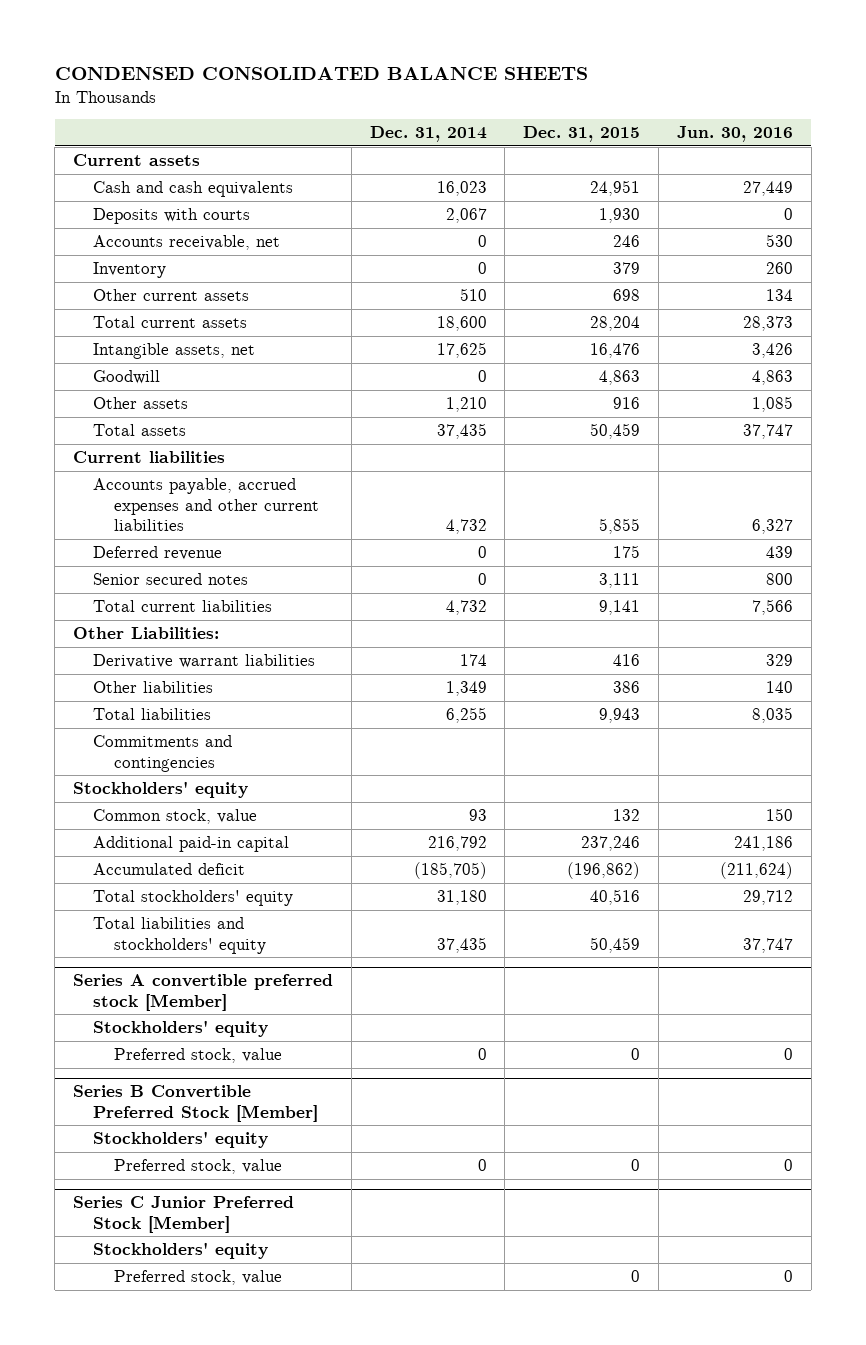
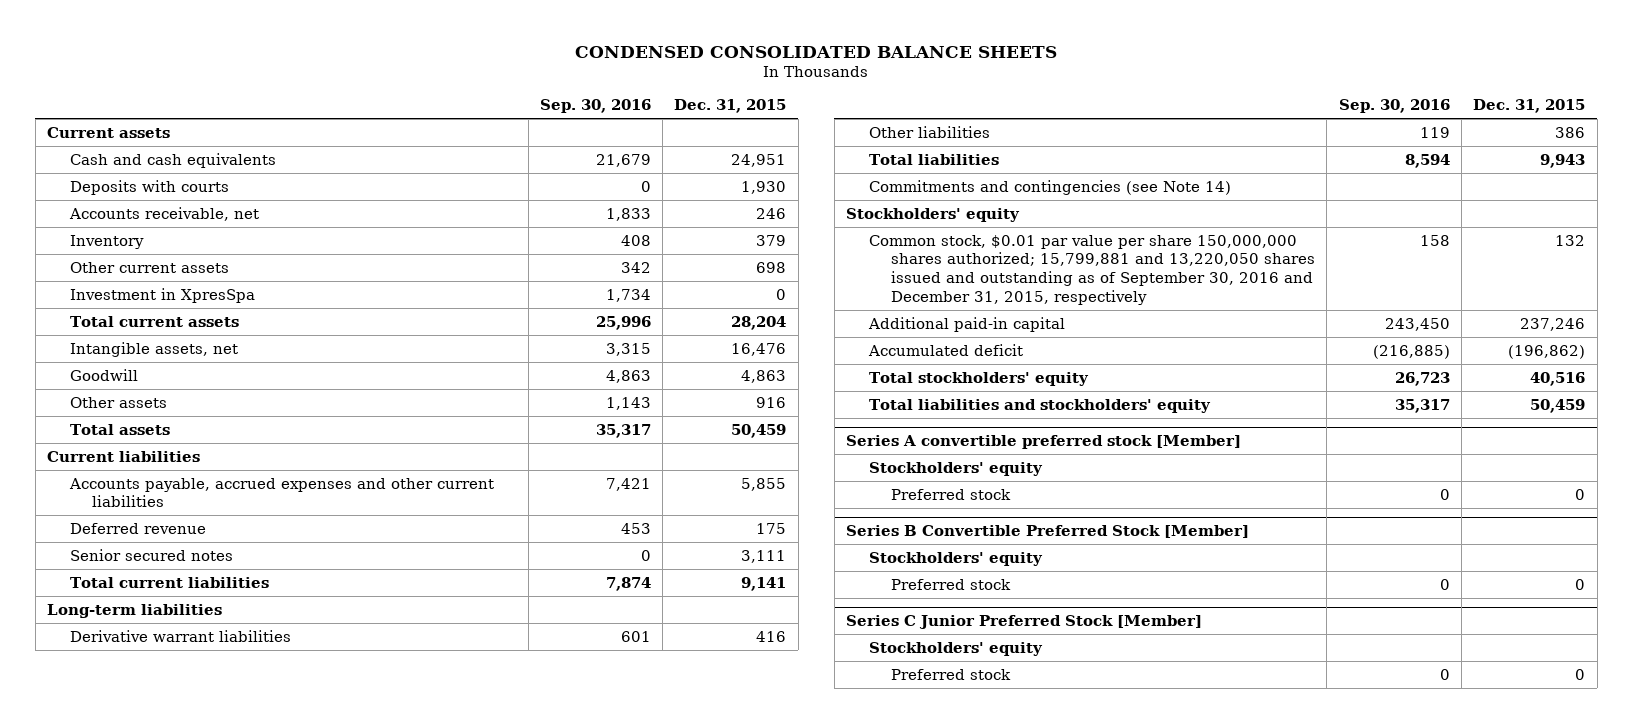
[369,126,487,143] Dec. 31, 2014 -> none
[676,126,793,143] Jun. 30, 2016 -> none
none -> [539,99,651,114] Sep. 30, 2016
none -> [69,287,255,303] Investment in XpresSpa
[72,626,219,639] Other Liabilities: -> [47,603,223,618] Long-term liabilities
[93,734,233,772] Commitments and contingencies -> [868,179,1231,195] Commitments and contingencies (see Note 14)
[93,808,258,824] Common stock, value -> [868,234,1316,305] Common stock, $0.01 par value per share 150,000,000 shares authorized; 15,799,881 and 13,220,050 shares issued and outstanding as of September 30, 2016 and December 31, 2015, respectively
[114,1047,283,1063] Preferred stock, value -> [891,488,1012,500] Preferred stock
[114,1158,283,1174] Preferred stock, value -> [891,578,1012,590] Preferred stock
[114,1269,283,1285] Preferred stock, value -> [891,668,1012,680] Preferred stock

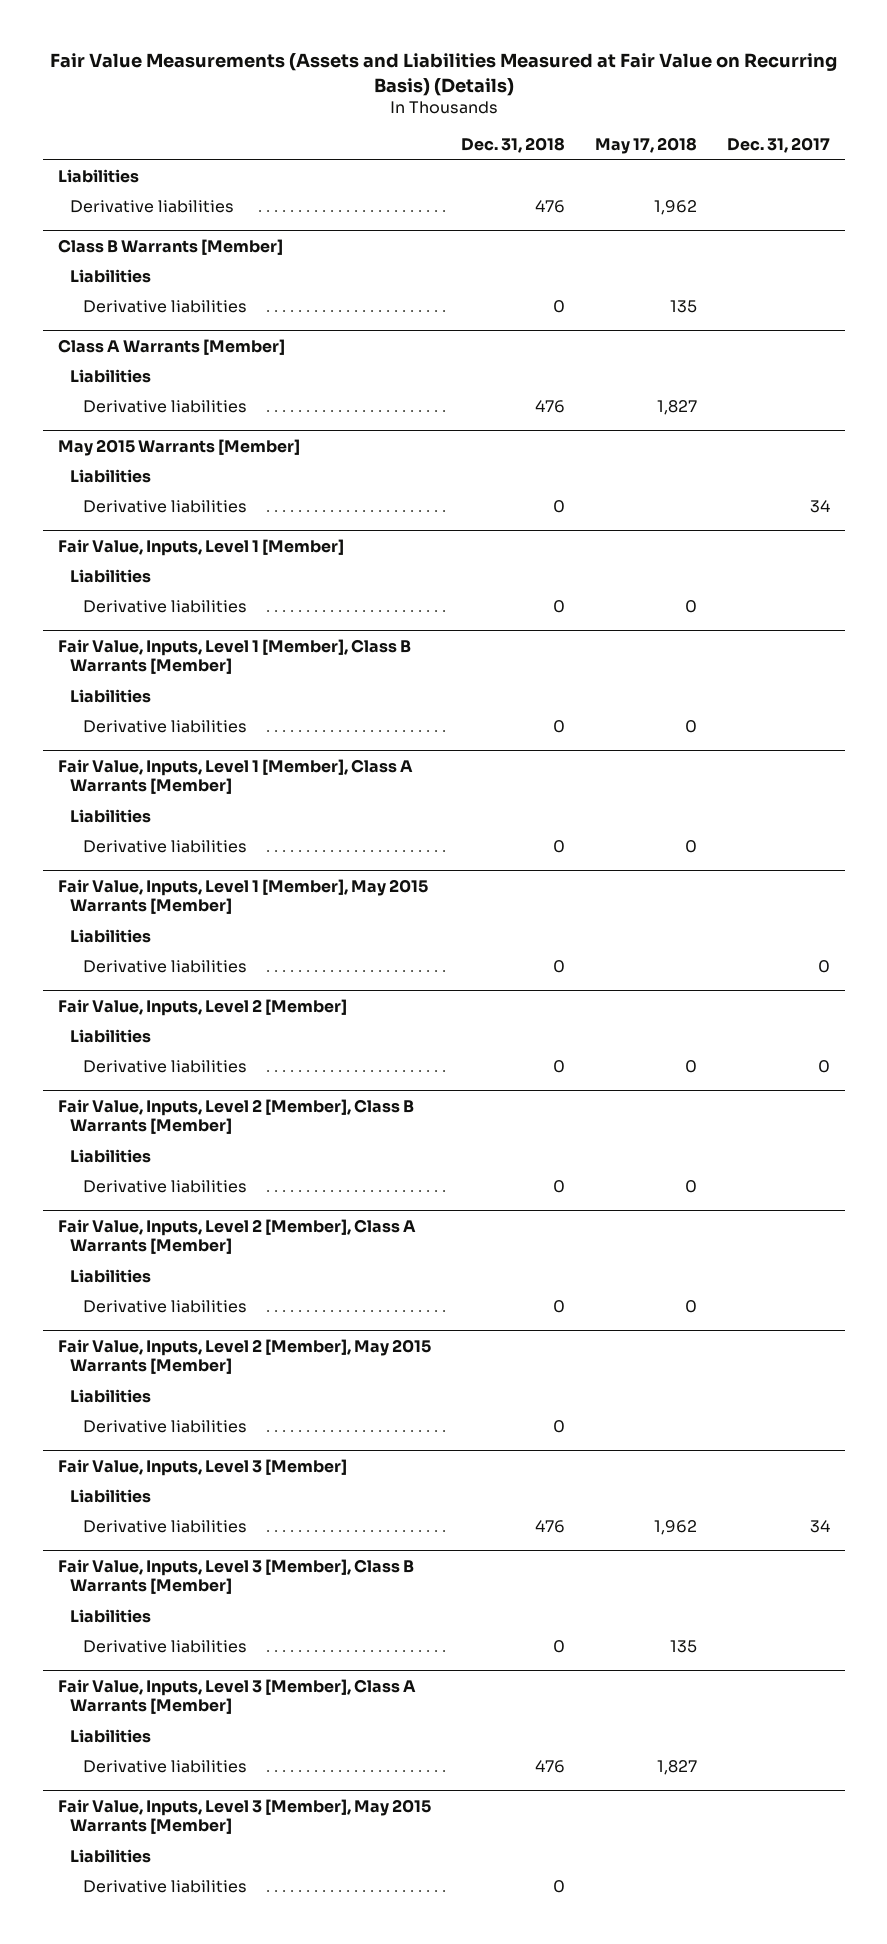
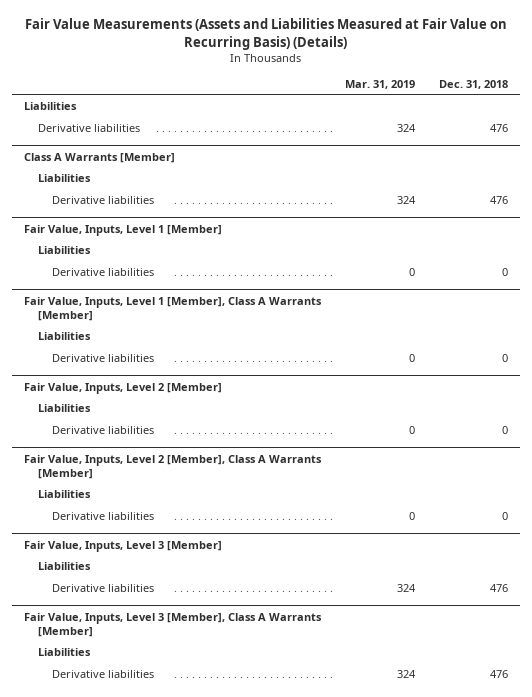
[594,137,697,155] May 17, 2018 -> none
[726,137,830,154] Dec. 31, 2017 -> none
none -> [344,79,415,89] Mar. 31, 2019
[57,238,283,255] Class B Warrants [Member] -> none
[70,268,152,283] Liabilities -> none
[82,299,247,313] Derivative liabilities -> none
[57,438,300,456] May 2015 Warrants [Member] -> none
[70,468,152,483] Liabilities -> none
[82,499,247,513] Derivative liabilities -> none
[57,638,411,675] Fair Value, Inputs, Level 1 [Member], Class B Warrants [Member] -> none
[70,688,152,703] Liabilities -> none
[82,719,247,733] Derivative liabilities -> none
[57,878,428,915] Fair Value, Inputs, Level 1 [Member], May 2015 Warrants [Member] -> none
[70,928,152,943] Liabilities -> none
[82,959,247,973] Derivative liabilities -> none
[57,1098,414,1135] Fair Value, Inputs, Level 2 [Member], Class B Warrants [Member] -> none
[70,1148,152,1163] Liabilities -> none
[82,1179,247,1193] Derivative liabilities -> none
[57,1338,431,1375] Fair Value, Inputs, Level 2 [Member], May 2015 Warrants [Member] -> none
[70,1388,152,1403] Liabilities -> none
[82,1419,247,1433] Derivative liabilities -> none
[57,1558,414,1595] Fair Value, Inputs, Level 3 [Member], Class B Warrants [Member] -> none
[70,1608,152,1623] Liabilities -> none
[82,1639,247,1653] Derivative liabilities -> none
[57,1798,431,1835] Fair Value, Inputs, Level 3 [Member], May 2015 Warrants [Member] -> none
[70,1848,152,1863] Liabilities -> none
[82,1879,247,1893] Derivative liabilities -> none

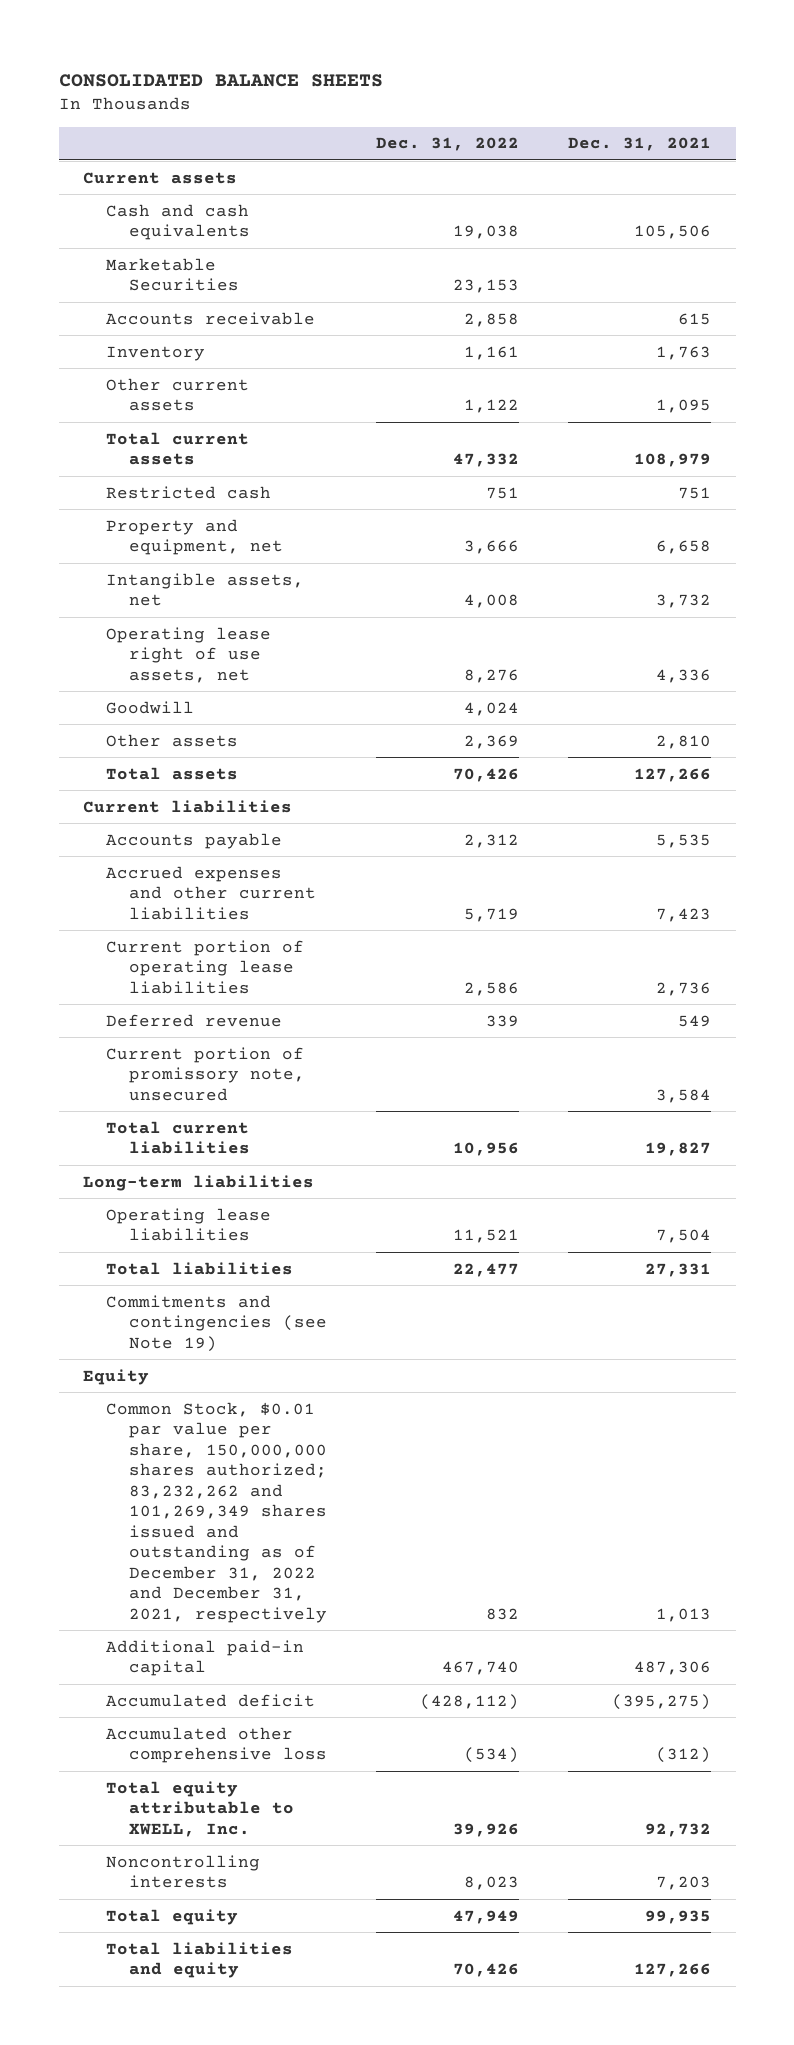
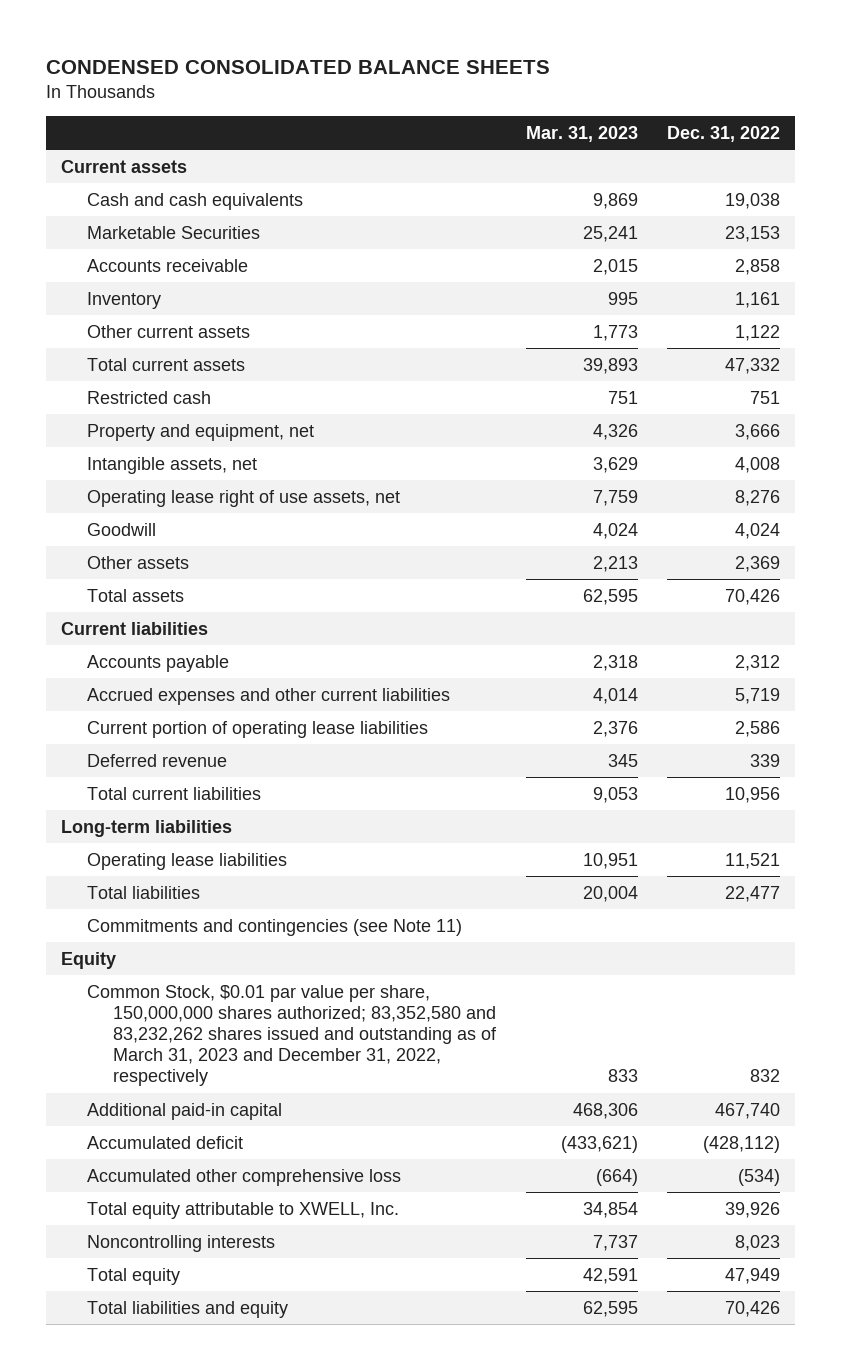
[58,73,383,87] CONSOLIDATED BALANCE SHEETS -> [45,59,550,74] CONDENSED CONSOLIDATED BALANCE SHEETS
[568,137,712,152] Dec. 31, 2021 -> none
none -> [525,125,638,142] Mar. 31, 2023
[106,1046,306,1101] Current portion of promissory note, unsecured -> none
[106,1294,328,1352] Commitments and contingencies (see Note 19) -> [87,918,463,936] Commitments and contingencies (see Note 11)
[106,1401,328,1623] Common Stock, $0.01 par value per share, 150,000,000 shares authorized; 83,232,262 and 101,269,349 shares issued and outstanding as of December 31, 2022 and December 31, 2021, respectively -> [87,984,498,1087] Common Stock, $0.01 par value per share, 150,000,000 shares authorized; 83,352,580 and 83,232,262 shares issued and outstanding as of March 31, 2023 and December 31, 2022, respectively

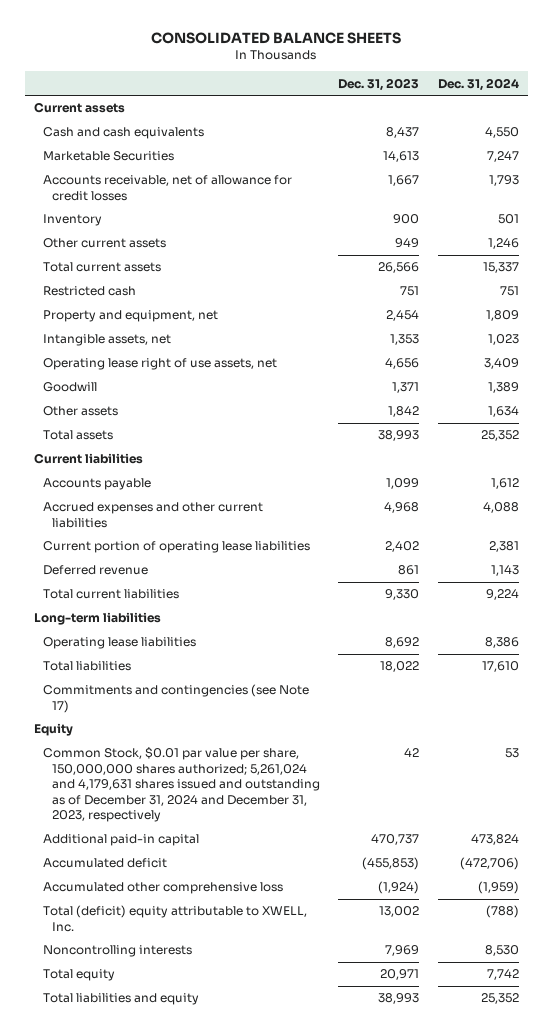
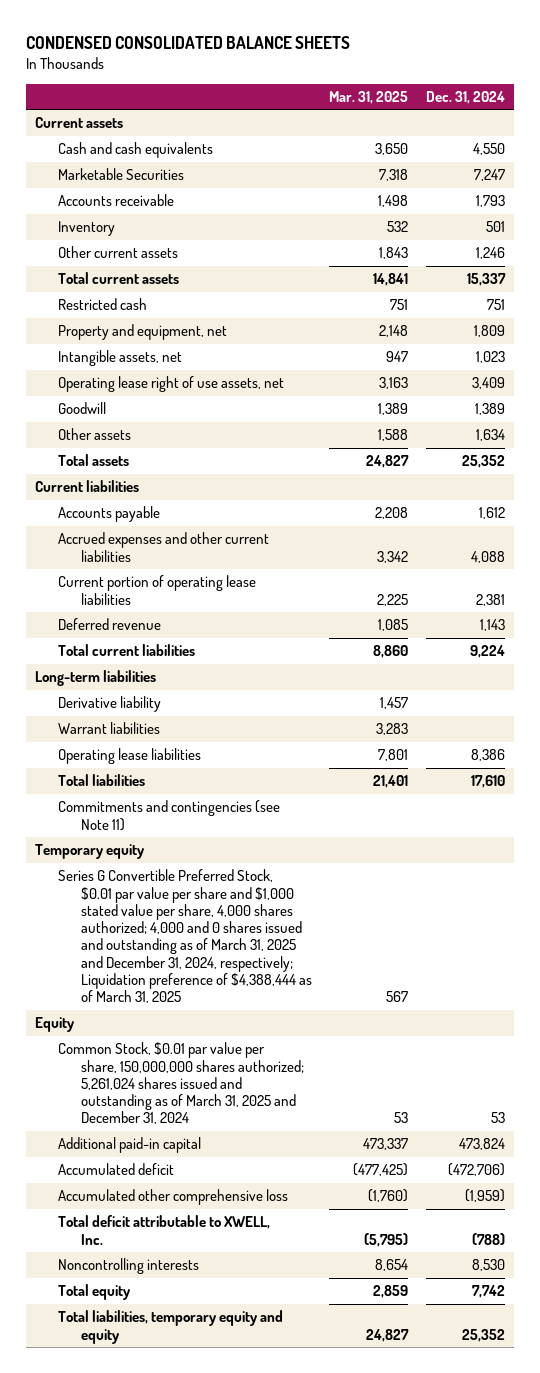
[151,32,402,45] CONSOLIDATED BALANCE SHEETS -> [25,35,350,49] CONDENSED CONSOLIDATED BALANCE SHEETS
[338,77,420,91] Dec. 31, 2023 -> none
none -> [329,91,409,105] Mar. 31, 2025
[42,175,292,201] Accounts receivable, net of allowance for credit losses -> [57,194,174,207] Accounts receivable
none -> [57,696,161,713] Derivative liability
none -> [57,722,160,735] Warrant liabilities
[42,684,309,713] Commitments and contingencies (see Note 17) -> [57,800,280,831] Commitments and contingencies (see Note 11)
none -> [34,844,145,860] Temporary equity
none -> [57,869,312,1004] Series G Convertible Preferred Stock, $0.01 par value per share and $1,000 stated value per share, 4,000 shares authorized; 4,000 and 0 shares issued and outstanding as of March 31, 2025 and December 31, 2024, respectively; Liquidation preference of $4,388,444 as of March 31, 2025
[42,747,320,823] Common Stock, $0.01 par value per share, 150,000,000 shares authorized; 5,261,024 and 4,179,631 shares issued and outstanding as of December 31, 2024 and December 31, 2023, respectively -> [57,1042,304,1125] Common Stock, $0.01 par value per share, 150,000,000 shares authorized; 5,261,024 shares issued and outstanding as of March 31, 2025 and December 31, 2024
[42,905,307,932] Total (deficit) equity attributable to XWELL, Inc. -> [57,1215,270,1245] Total deficit attributable to XWELL, Inc.
[42,993,199,1006] Total liabilities and equity -> [57,1310,283,1344] Total liabilities, temporary equity and equity

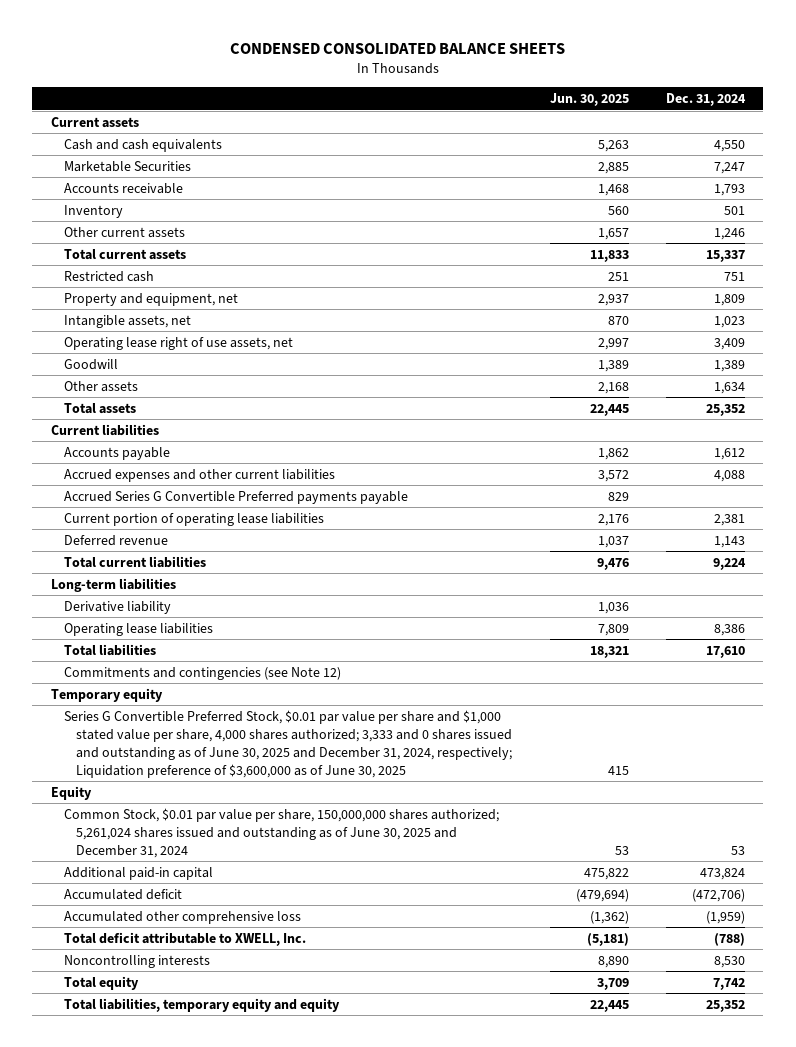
[329,91,409,105] Mar. 31, 2025 -> none
none -> [549,93,629,107] Jun. 30, 2025
none -> [63,490,408,504] Accrued Series G Convertible Preferred payments payable
[57,722,160,735] Warrant liabilities -> none
[57,800,280,831] Commitments and contingencies (see Note 11) -> [63,666,341,680] Commitments and contingencies (see Note 12)
[57,869,312,1004] Series G Convertible Preferred Stock, $0.01 par value per share and $1,000 stated value per share, 4,000 shares authorized; 4,000 and 0 shares issued and outstanding as of March 31, 2025 and December 31, 2024, respectively; Liquidation preference of $4,388,444 as of March 31, 2025 -> [63,709,513,778] Series G Convertible Preferred Stock, $0.01 par value per share and $1,000 stated value per share, 4,000 shares authorized; 3,333 and 0 shares issued and outstanding as of June 30, 2025 and December 31, 2024, respectively; Liquidation preference of $3,600,000 as of June 30, 2025
[57,1042,304,1125] Common Stock, $0.01 par value per share, 150,000,000 shares authorized; 5,261,024 shares issued and outstanding as of March 31, 2025 and December 31, 2024 -> [63,807,499,858] Common Stock, $0.01 par value per share, 150,000,000 shares authorized; 5,261,024 shares issued and outstanding as of June 30, 2025 and December 31, 2024

